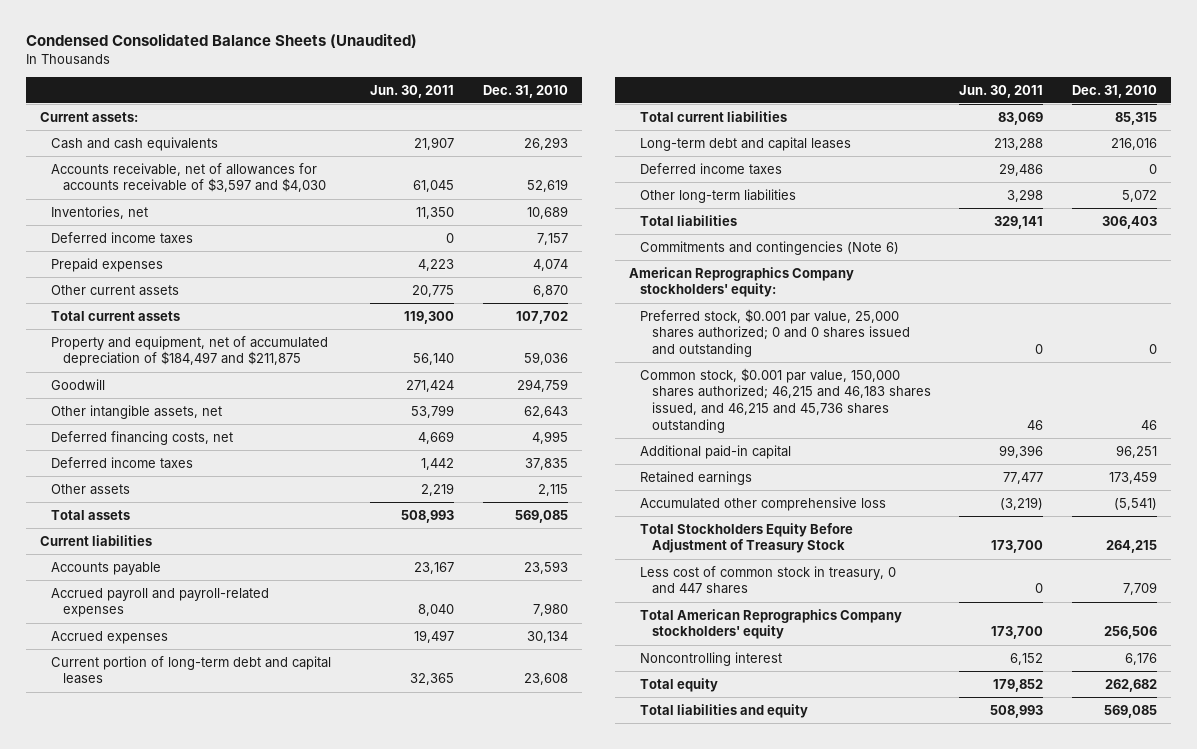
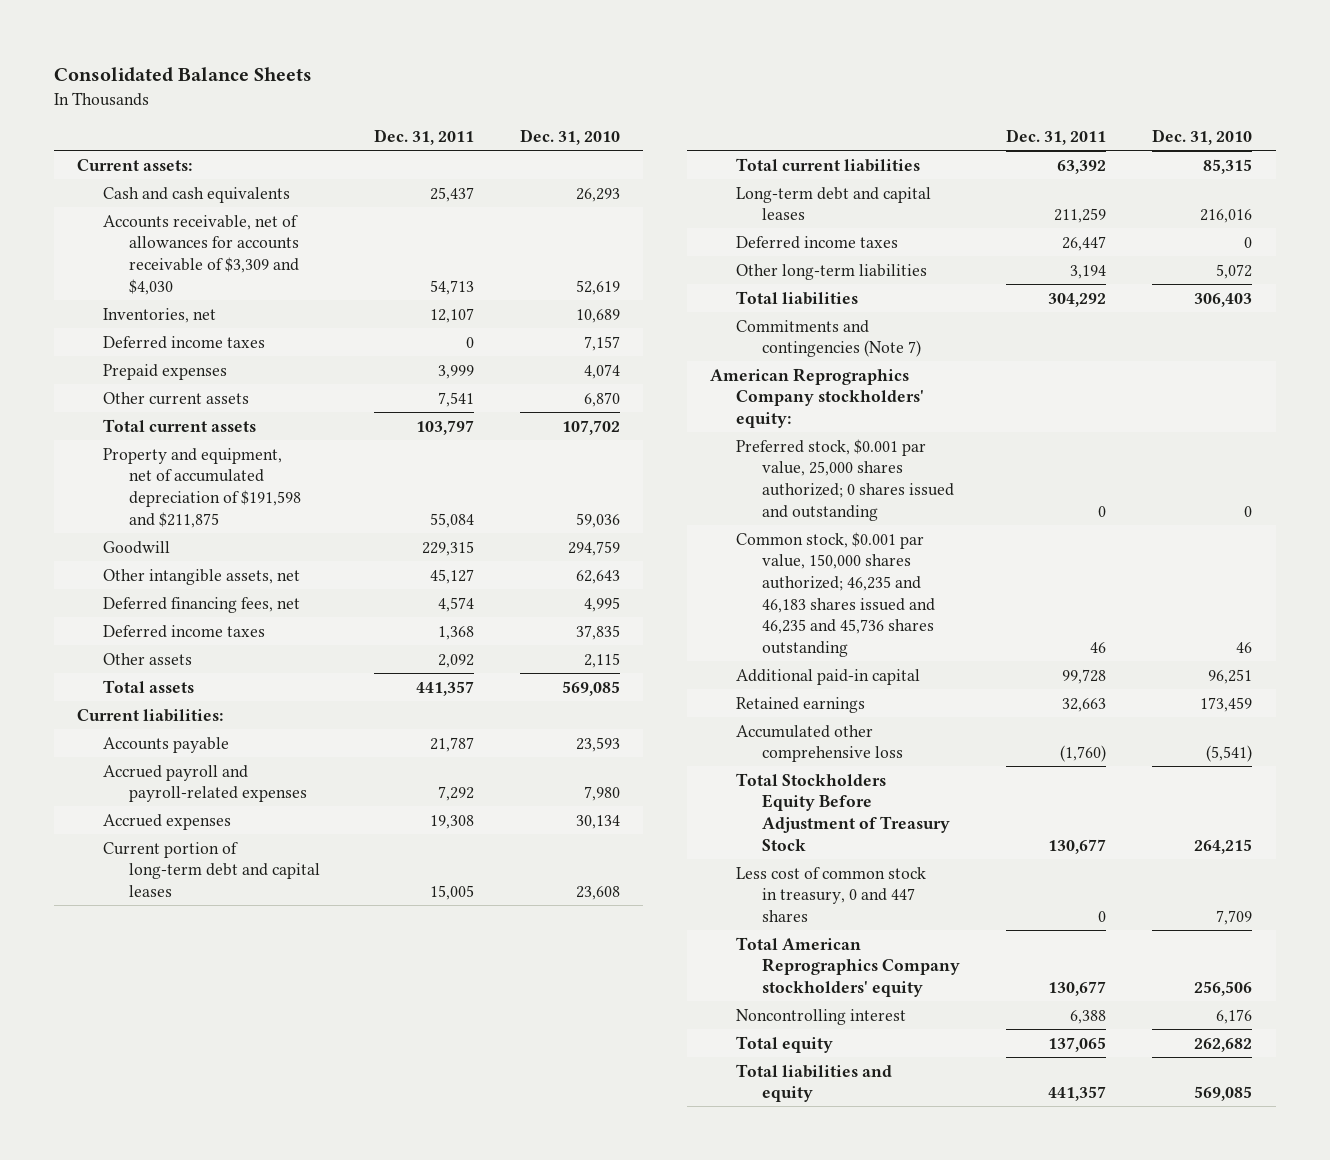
[25,33,417,49] Condensed Consolidated Balance Sheets (Unaudited) -> [54,67,313,83] Consolidated Balance Sheets
[370,84,455,98] Jun. 30, 2011 -> none
none -> [373,128,474,145] Dec. 31, 2011
[51,162,326,193] Accounts receivable, net of allowances for accounts receivable of $3,597 and $4,030 -> [103,214,300,295] Accounts receivable, net of allowances for accounts receivable of $3,309 and $4,030
[51,335,329,367] Property and equipment, net of accumulated depreciation of $184,497 and $211,875 -> [103,447,302,528] Property and equipment, net of accumulated depreciation of $191,598 and $211,875
[51,430,234,445] Deferred financing costs, net -> [103,596,301,613] Deferred financing fees, net
[40,534,153,546] Current liabilities -> [77,708,224,722] Current liabilities:
[640,240,900,255] Commitments and contingencies (Note 6) -> [735,319,921,358] Commitments and contingencies (Note 7)
[640,308,910,358] Preferred stock, $0.001 par value, 25,000 shares authorized; 0 and 0 shares issued and outstanding -> [735,438,954,521] Preferred stock, $0.001 par value, 25,000 shares authorized; 0 shares issued and outstanding
[640,367,931,433] Common stock, $0.001 par value, 150,000 shares authorized; 46,215 and 46,183 shares issued, and 46,215 and 45,736 shares outstanding -> [735,531,935,658] Common stock, $0.001 par value, 150,000 shares authorized; 46,235 and 46,183 shares issued and 46,235 and 45,736 shares outstanding

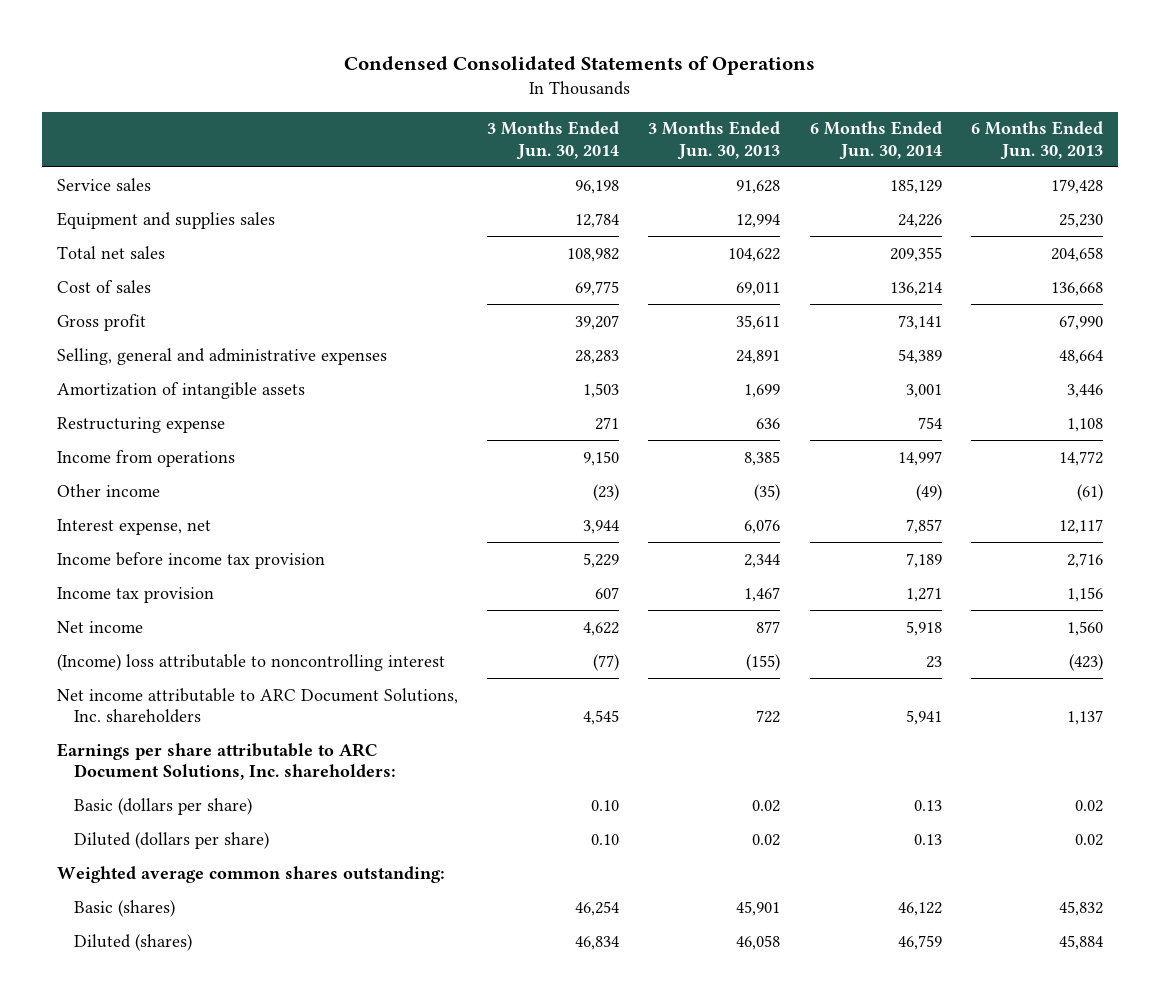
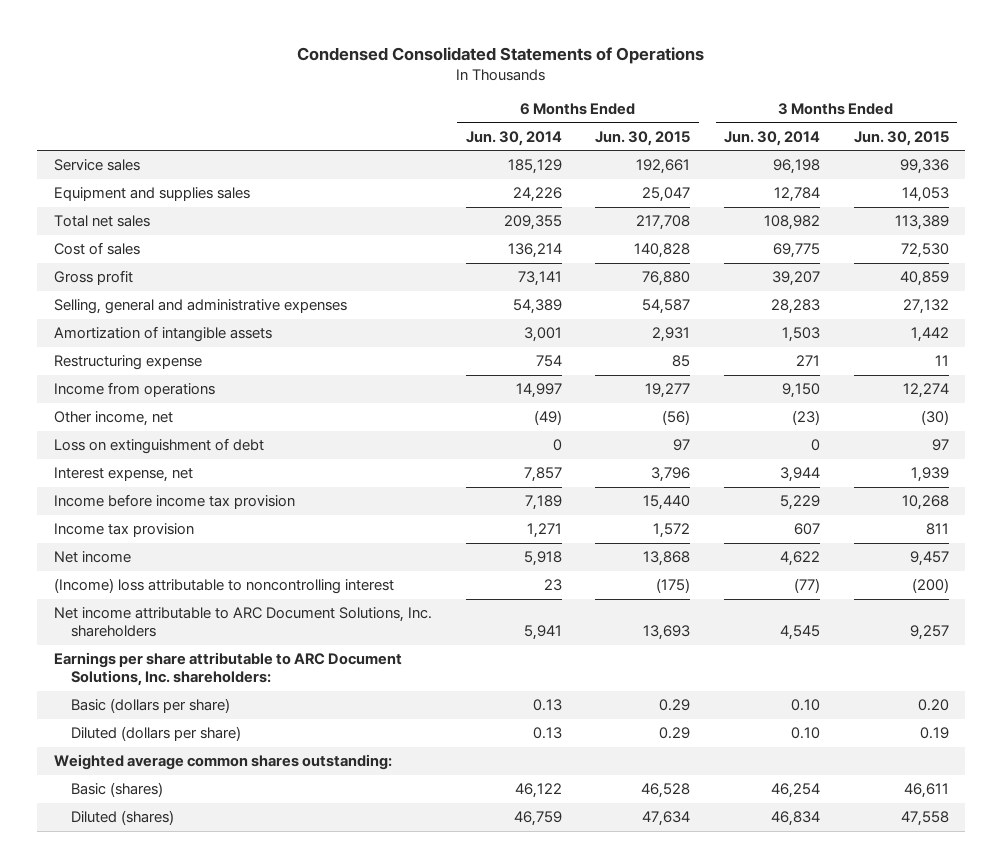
[648,121,781,160] 3 Months Ended Jun. 30, 2013 -> none
[971,121,1104,160] 6 Months Ended Jun. 30, 2013 -> none
none -> [595,130,691,146] Jun. 30, 2015
none -> [853,130,949,146] Jun. 30, 2015
[56,483,160,497] Other income -> [53,411,173,427] Other income, net
none -> [53,438,264,455] Loss on extinguishment of debt

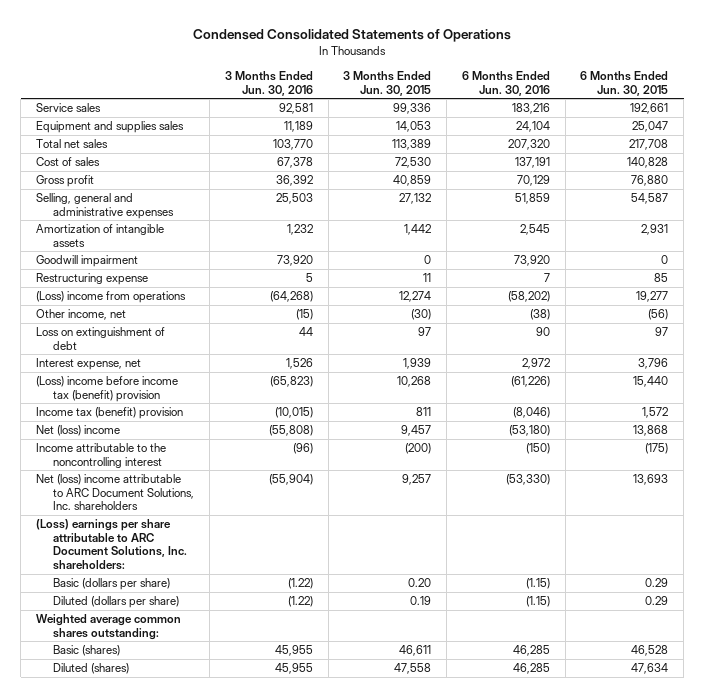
[465,130,562,146] Jun. 30, 2014 -> none
[723,130,820,146] Jun. 30, 2014 -> none
none -> [224,70,313,96] 3 Months Ended Jun. 30, 2016
none -> [461,70,550,96] 6 Months Ended Jun. 30, 2016
none -> [36,255,139,268] Goodwill impairment
[53,382,215,398] Income from operations -> [36,291,187,304] (Loss) income from operations
[53,494,295,510] Income before income tax provision -> [36,376,179,402] (Loss) income before income tax (benefit) provision
[53,523,194,538] Income tax provision -> [36,407,184,420] Income tax (benefit) provision
[53,551,131,564] Net income -> [36,425,121,437] Net (loss) income
[53,578,394,595] (Income) loss attributable to noncontrolling interest -> [36,443,167,468] Income attributable to the noncontrolling interest
[53,607,432,638] Net income attributable to ARC Document Solutions, Inc. shareholders -> [36,474,195,511] Net (loss) income attributable to ARC Document Solutions, Inc. shareholders
[53,652,402,687] Earnings per share attributable to ARC Document Solutions, Inc. shareholders: -> [36,519,188,571] (Loss) earnings per share attributable to ARC Document Solutions, Inc. shareholders:

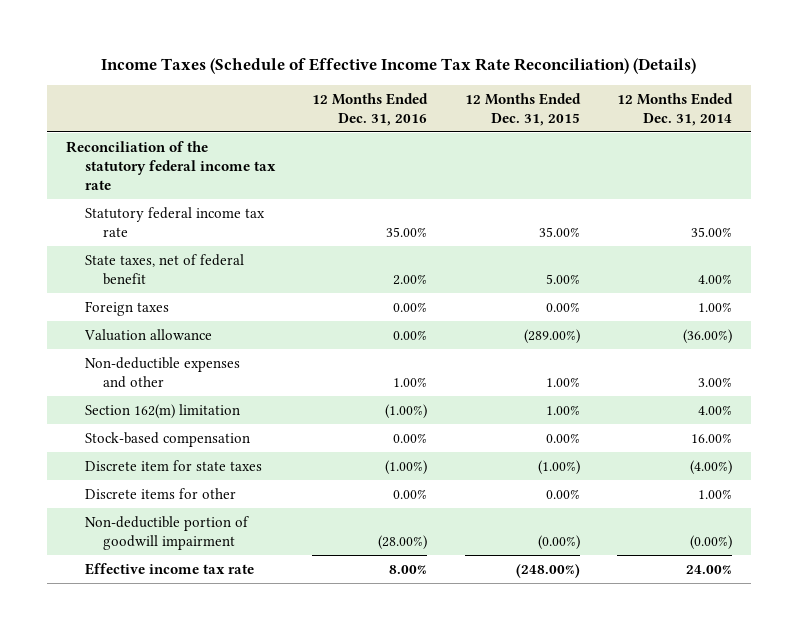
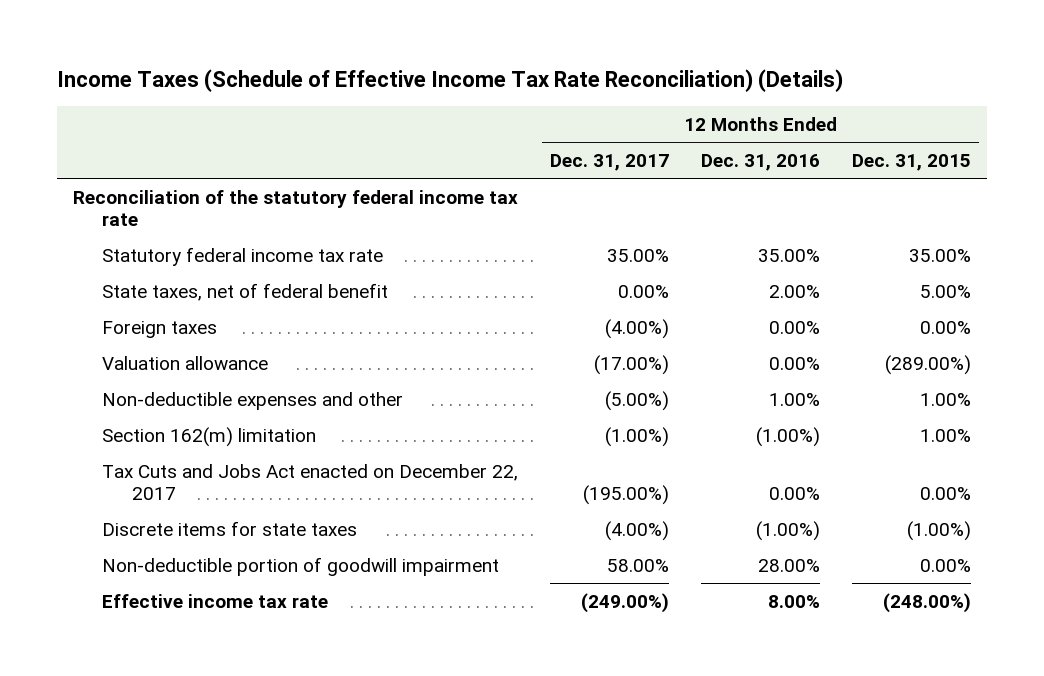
[617,92,734,126] 12 Months Ended Dec. 31, 2014 -> none
none -> [550,154,670,172] Dec. 31, 2017
[84,431,250,447] Stock-based compensation -> none
[84,487,236,499] Discrete items for other -> none
none -> [102,463,519,501] Tax Cuts and Jobs Act enacted on December 22, 2017
[84,459,262,471] Discrete item for state taxes -> [102,520,358,536] Discrete items for state taxes
[378,534,428,550] (28.00%) -> [758,558,821,572] 28.00%
[537,534,580,550] (0.00%) -> [920,558,972,572] 0.00%

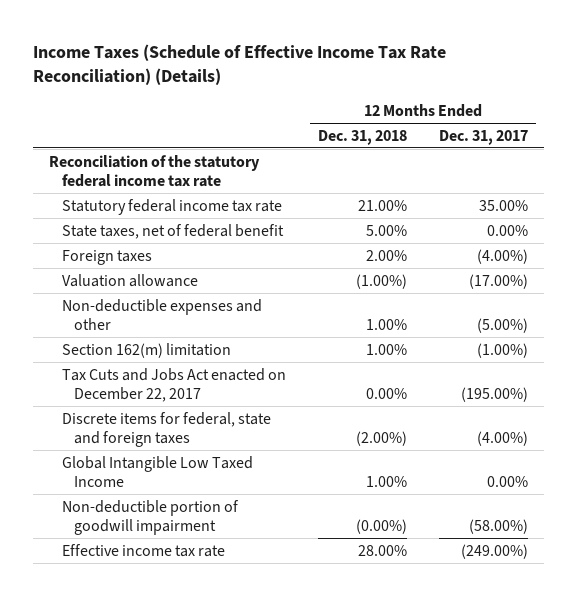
[701,154,821,172] Dec. 31, 2016 -> none
[852,154,972,172] Dec. 31, 2015 -> none
none -> [318,129,408,145] Dec. 31, 2018
[102,520,358,536] Discrete items for state taxes -> [61,411,271,448] Discrete items for federal, state and foreign taxes
none -> [61,455,253,488] Global Intangible Low Taxed Income
[607,558,670,572] 58.00% -> [469,519,529,535] (58.00%)

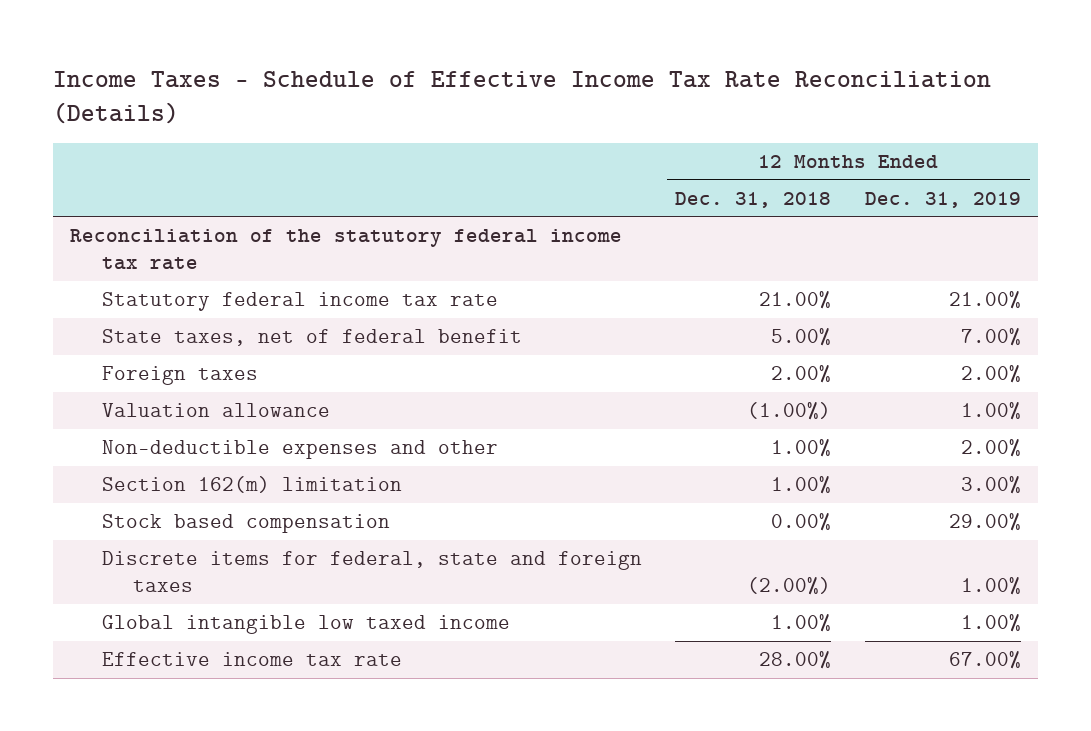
[33,43,447,86] Income Taxes (Schedule of Effective Income Tax Rate Reconciliation) (Details) -> [52,70,991,125] Income Taxes - Schedule of Effective Income Tax Rate Reconciliation (Details)
[439,129,529,145] Dec. 31, 2017 -> none
none -> [865,191,1022,208] Dec. 31, 2019
[61,367,286,403] Tax Cuts and Jobs Act enacted on December 22, 2017 -> none
none -> [101,514,390,534] Stock based compensation
[61,499,239,536] Non-deductible portion of goodwill impairment -> none
[61,455,253,488] Global Intangible Low Taxed Income -> [101,615,510,635] Global intangible low taxed income

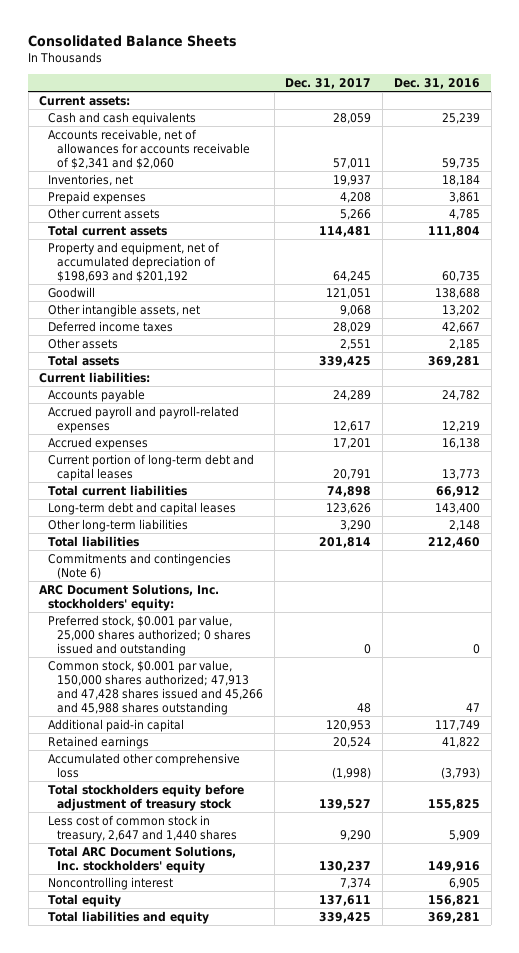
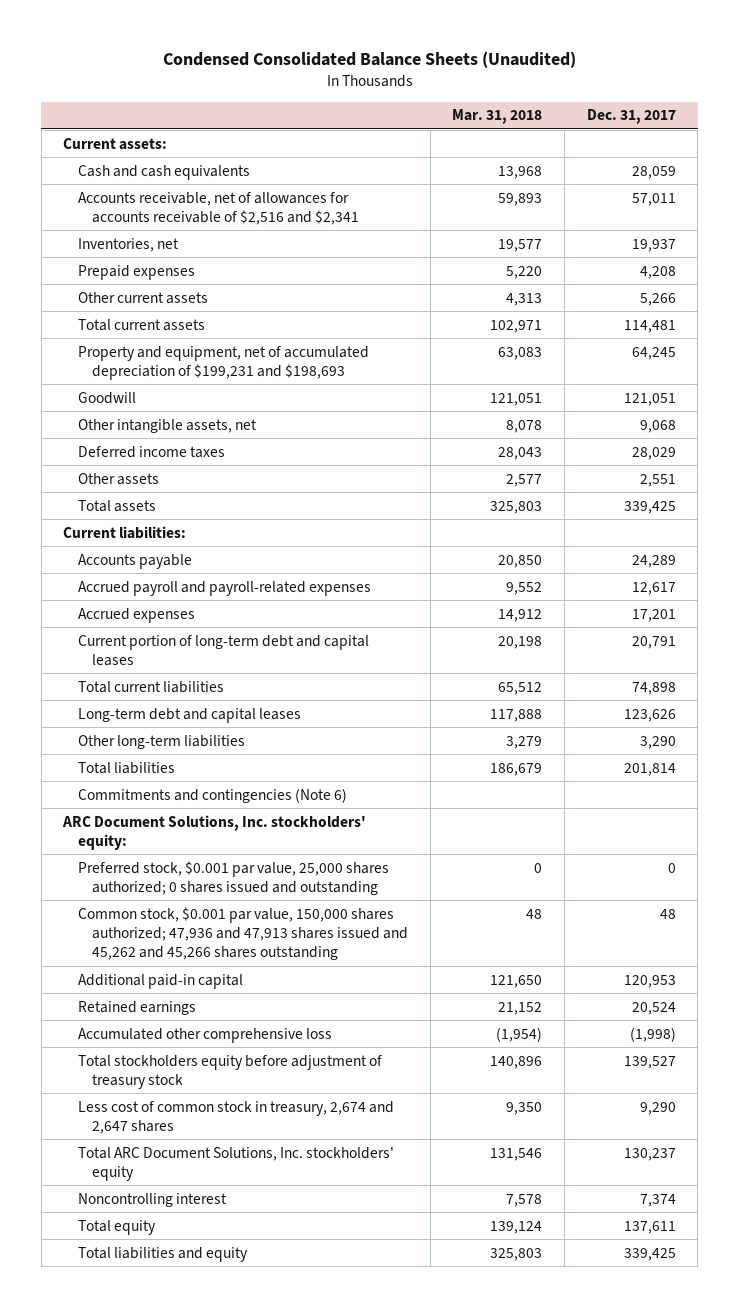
[28,35,238,48] Consolidated Balance Sheets -> [162,51,576,69] Condensed Consolidated Balance Sheets (Unaudited)
[394,77,481,89] Dec. 31, 2016 -> none
none -> [452,109,543,125] Mar. 31, 2018
[48,128,250,170] Accounts receivable, net of allowances for accounts receivable of $2,341 and $2,060 -> [77,191,360,226] Accounts receivable, net of allowances for accounts receivable of $2,516 and $2,341
[48,241,221,283] Property and equipment, net of accumulated depreciation of $198,693 and $201,192 -> [77,345,369,381] Property and equipment, net of accumulated depreciation of $199,231 and $198,693
[48,659,263,716] Common stock, $0.001 par value, 150,000 shares authorized; 47,913 and 47,428 shares issued and 45,266 and 45,988 shares outstanding -> [77,906,409,961] Common stock, $0.001 par value, 150,000 shares authorized; 47,936 and 47,913 shares issued and 45,262 and 45,266 shares outstanding
[48,814,237,842] Less cost of common stock in treasury, 2,647 and 1,440 shares -> [77,1100,394,1135] Less cost of common stock in treasury, 2,674 and 2,647 shares

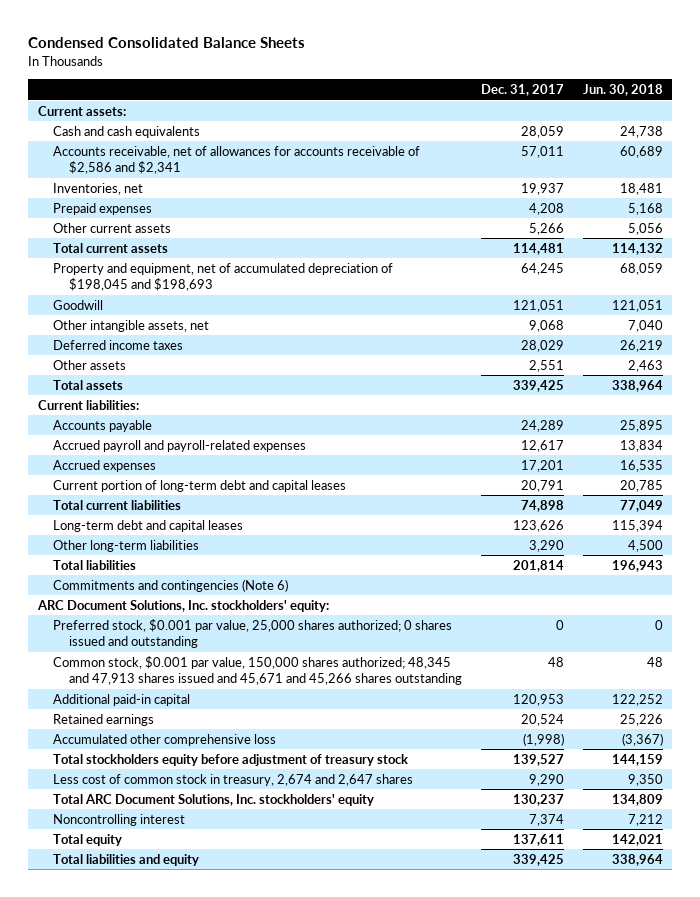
[162,51,576,69] Condensed Consolidated Balance Sheets (Unaudited) -> [28,37,306,49] Condensed Consolidated Balance Sheets
[452,109,543,125] Mar. 31, 2018 -> none
none -> [582,84,663,97] Jun. 30, 2018
[77,191,360,226] Accounts receivable, net of allowances for accounts receivable of $2,516 and $2,341 -> [53,145,421,175] Accounts receivable, net of allowances for accounts receivable of $2,586 and $2,341
[77,345,369,381] Property and equipment, net of accumulated depreciation of $199,231 and $198,693 -> [53,262,394,292] Property and equipment, net of accumulated depreciation of $198,045 and $198,693
[77,906,409,961] Common stock, $0.001 par value, 150,000 shares authorized; 47,936 and 47,913 shares issued and 45,262 and 45,266 shares outstanding -> [53,655,462,686] Common stock, $0.001 par value, 150,000 shares authorized; 48,345 and 47,913 shares issued and 45,671 and 45,266 shares outstanding

